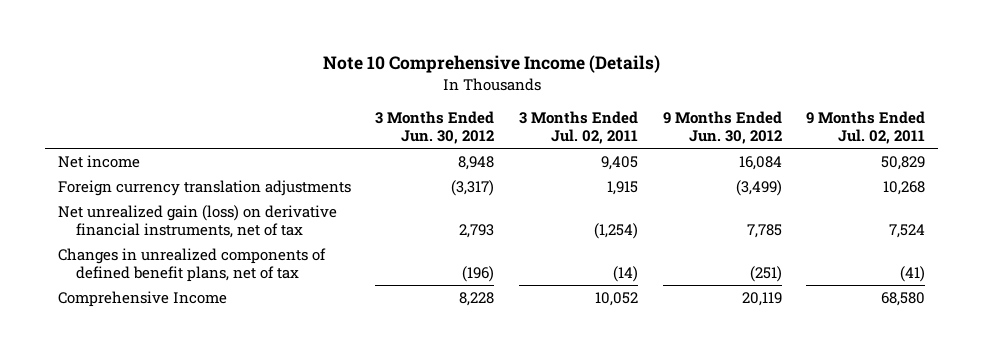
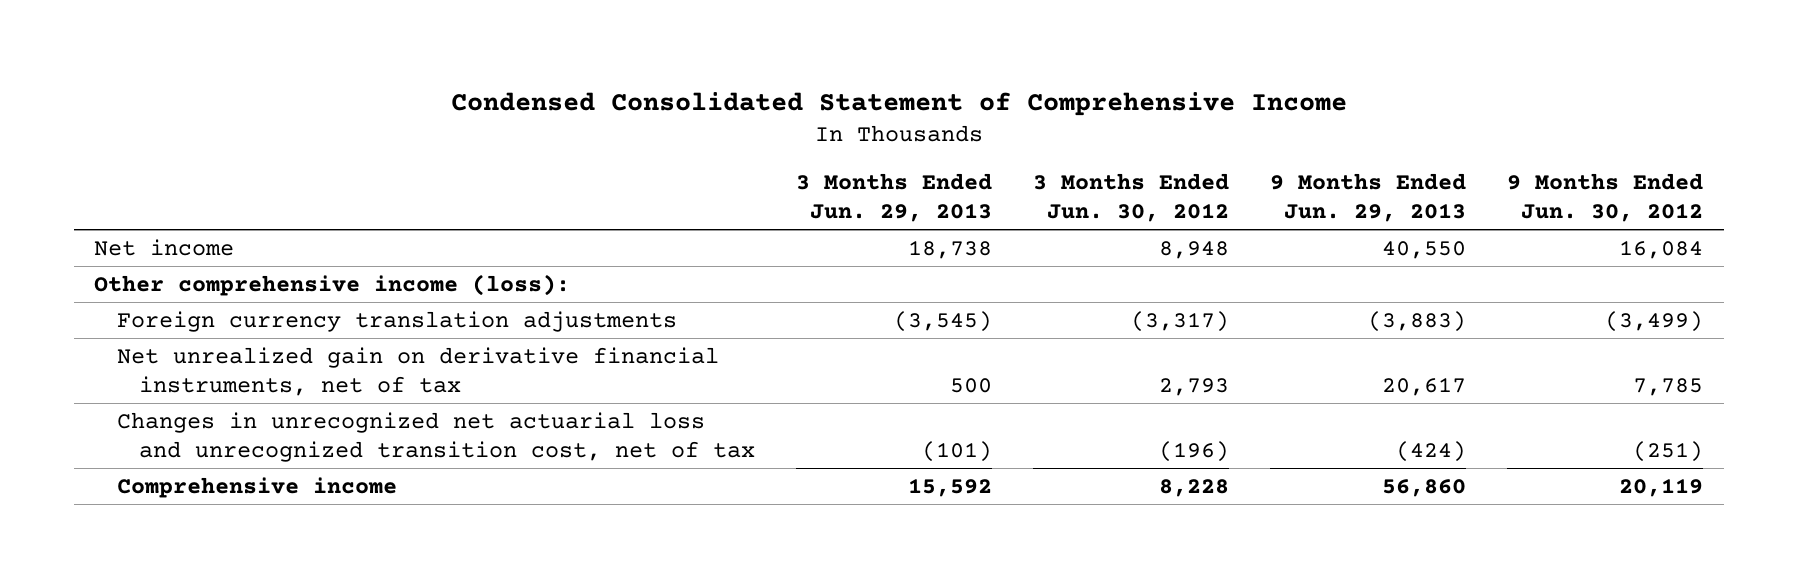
[322,55,660,74] Note 10 Comprehensive Income (Details) -> [450,91,1347,116] Condensed Consolidated Statement of Comprehensive Income
[519,110,639,145] 3 Months Ended Jul. 02, 2011 -> none
[806,110,926,145] 9 Months Ended Jul. 02, 2011 -> none
none -> [796,172,993,223] 3 Months Ended Jun. 29, 2013
none -> [1270,172,1467,223] 9 Months Ended Jun. 29, 2013
none -> [93,273,570,296] Other comprehensive income (loss):
[57,204,337,239] Net unrealized gain (loss) on derivative financial instruments, net of tax -> [116,346,719,396] Net unrealized gain on derivative financial instruments, net of tax
[57,247,326,283] Changes in unrealized components of defined benefit plans, net of tax -> [116,411,756,462] Changes in unrecognized net actuarial loss and unrecognized transition cost, net of tax
[57,290,227,307] Comprehensive Income -> [116,476,397,498] Comprehensive income

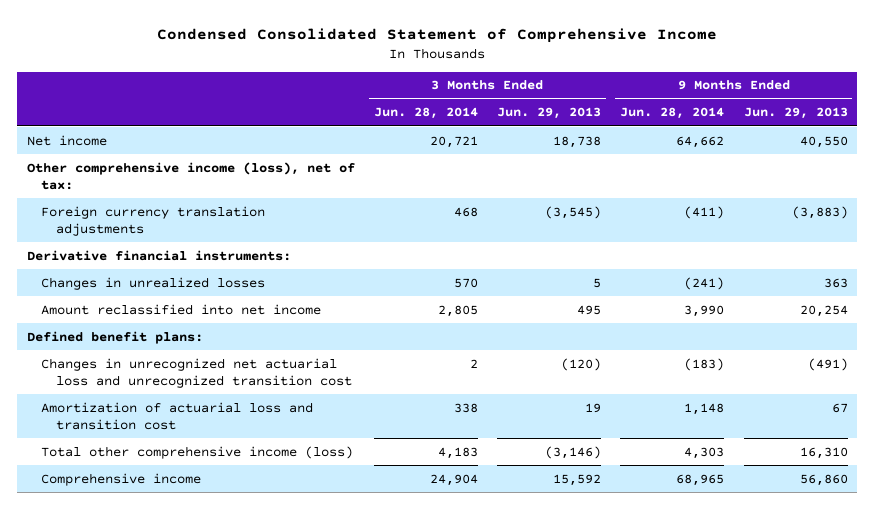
[1033,172,1230,223] 3 Months Ended Jun. 30, 2012 -> none
[1507,172,1704,223] 9 Months Ended Jun. 30, 2012 -> none
none -> [373,107,478,120] Jun. 28, 2014
none -> [620,107,725,120] Jun. 28, 2014
[93,273,570,296] Other comprehensive income (loss): -> [26,161,355,191] Other comprehensive income (loss), net of tax:
[116,346,719,396] Net unrealized gain on derivative financial instruments, net of tax -> none
none -> [26,249,291,261] Derivative financial instruments:
none -> [41,276,266,290] Changes in unrealized losses
none -> [41,303,322,315] Amount reclassified into net income
none -> [26,330,203,344] Defined benefit plans:
[116,411,756,462] Changes in unrecognized net actuarial loss and unrecognized transition cost, net of tax -> [41,357,353,389] Changes in unrecognized net actuarial loss and unrecognized transition cost
[922,440,993,462] (101) -> [561,357,602,371] (120)
[1396,440,1467,462] (424) -> [807,357,848,371] (491)
none -> [41,401,314,431] Amortization of actuarial loss and transition cost
none -> [41,445,354,459] Total other comprehensive income (loss)

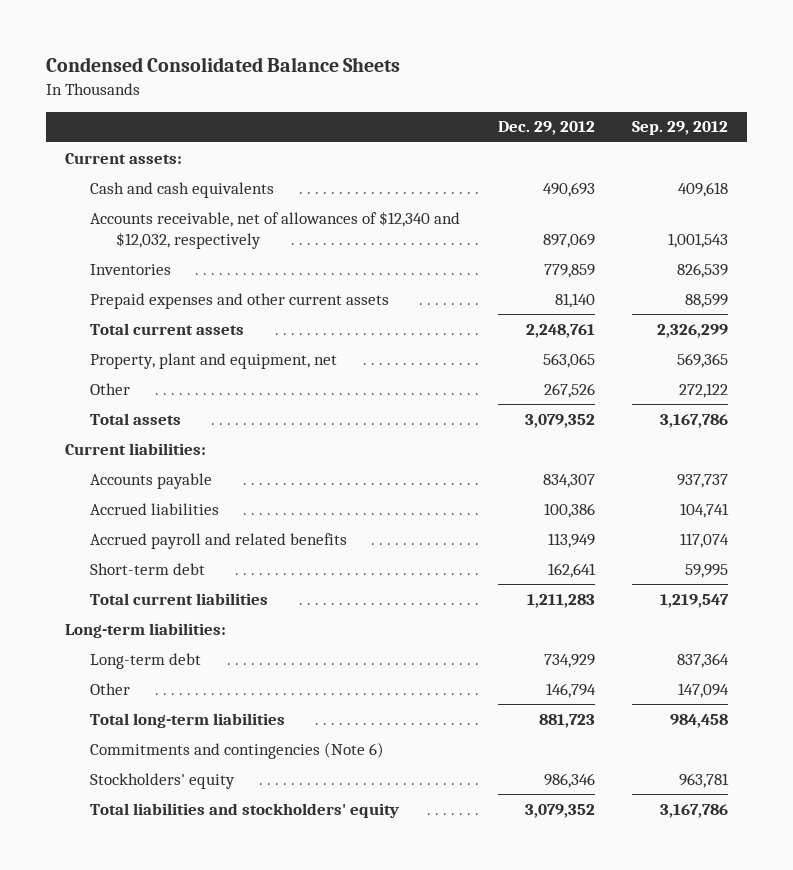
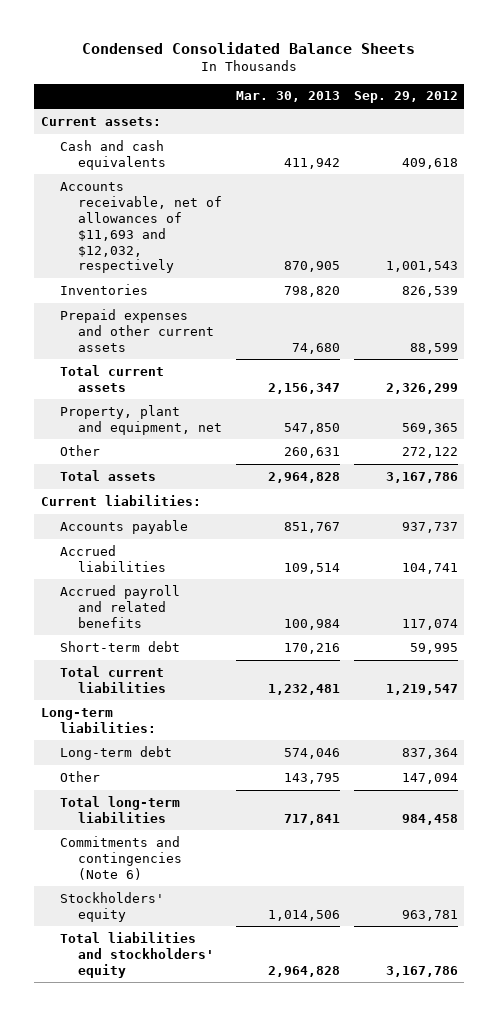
[497,121,595,136] Dec. 29, 2012 -> none
none -> [235,91,340,103] Mar. 30, 2013
[90,210,461,250] Accounts receivable, net of allowances of $12,340 and $12,032, respectively -> [59,181,223,274] Accounts receivable, net of allowances of $11,693 and $12,032, respectively

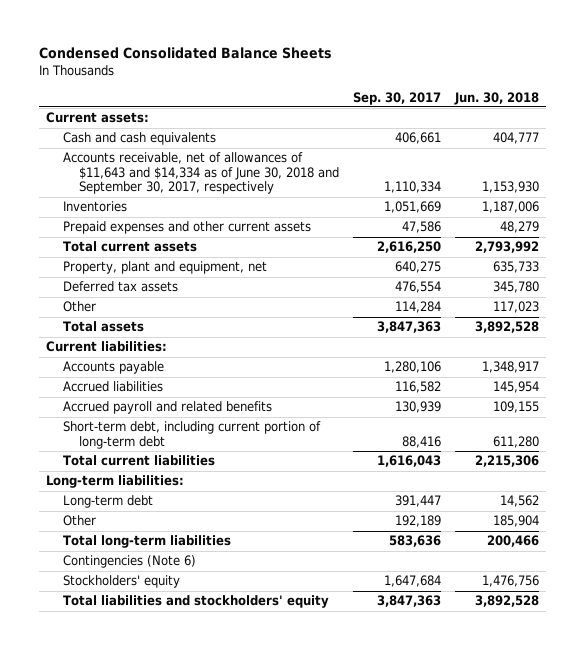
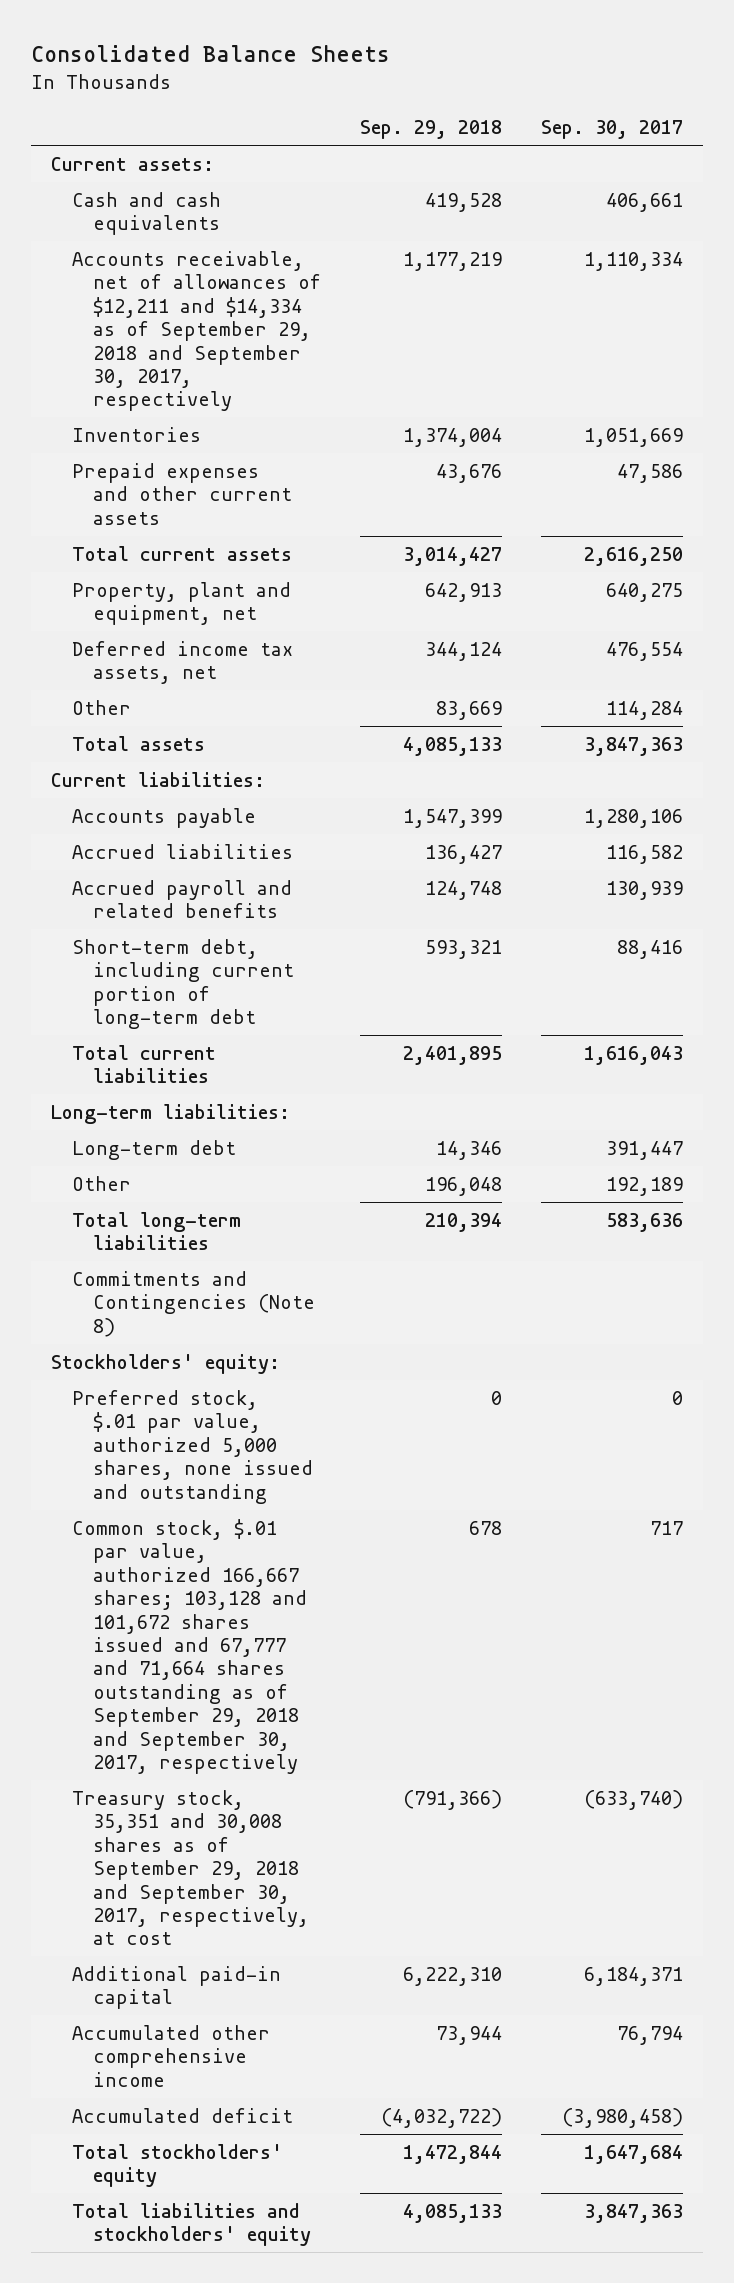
[38,47,332,60] Condensed Consolidated Balance Sheets -> [31,45,391,63] Consolidated Balance Sheets
[453,91,539,105] Jun. 30, 2018 -> none
none -> [359,119,502,139] Sep. 29, 2018
[62,152,340,195] Accounts receivable, net of allowances of $11,643 and $14,334 as of June 30, 2018 and September 30, 2017, respectively -> [71,250,321,412] Accounts receivable, net of allowances of $12,211 and $14,334 as of September 29, 2018 and September 30, 2017, respectively
[62,281,178,293] Deferred tax assets -> [71,640,293,685] Deferred income tax assets, net
[62,555,196,569] Contingencies (Note 6) -> [71,1270,315,1337] Commitments and Contingencies (Note 8)
none -> [50,1353,280,1374] Stockholders' equity:
none -> [71,1389,313,1504] Preferred stock, $.01 par value, authorized 5,000 shares, none issued and outstanding
none -> [71,1518,307,1774] Common stock, $.01 par value, authorized 166,667 shares; 103,128 and 101,672 shares issued and 67,777 and 71,664 shares outstanding as of September 29, 2018 and September 30, 2017, respectively
none -> [71,1789,309,1946] Treasury stock, 35,351 and 30,008 shares as of September 29, 2018 and September 30, 2017, respectively, at cost
none -> [71,1965,281,2010] Additional paid-in capital
none -> [71,2024,270,2087] Accumulated other comprehensive income
none -> [71,2107,293,2123] Accumulated deficit
[62,575,180,589] Stockholders' equity -> [71,2143,283,2188] Total stockholders' equity

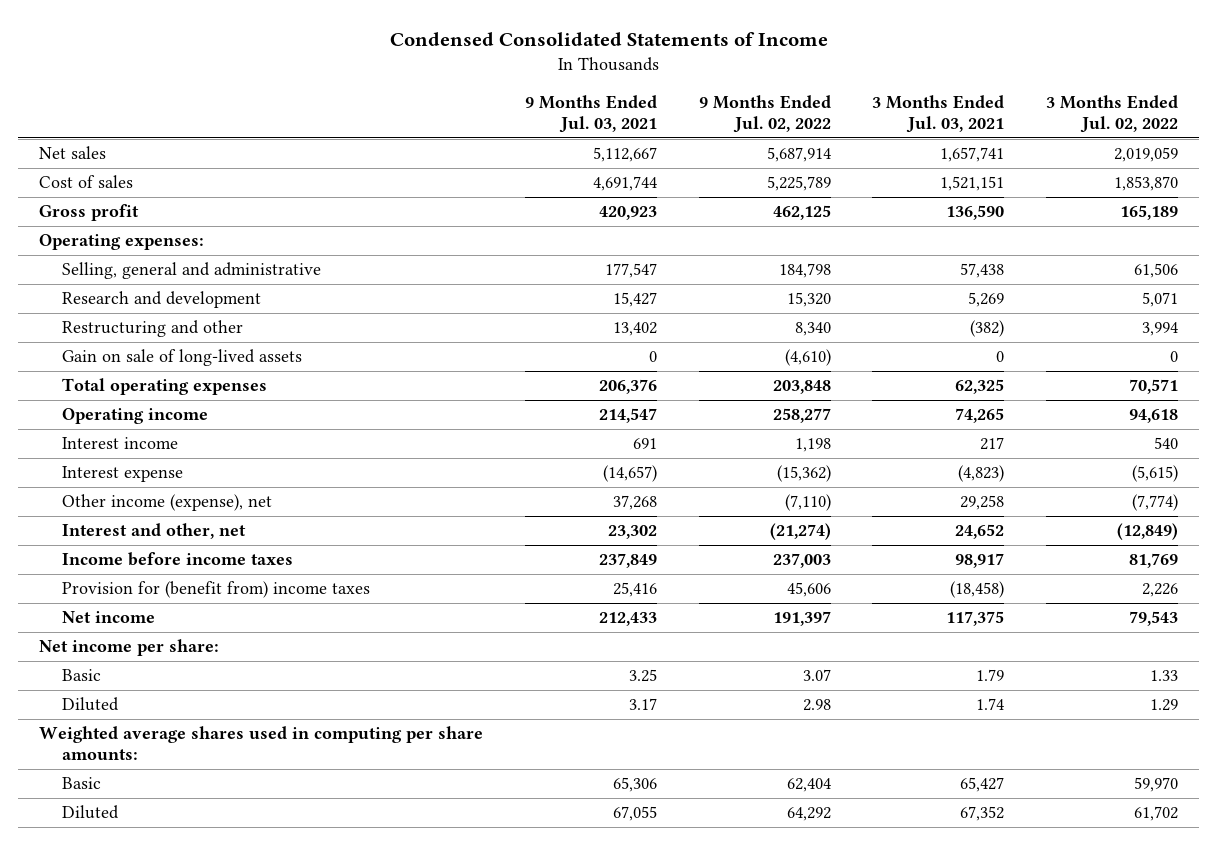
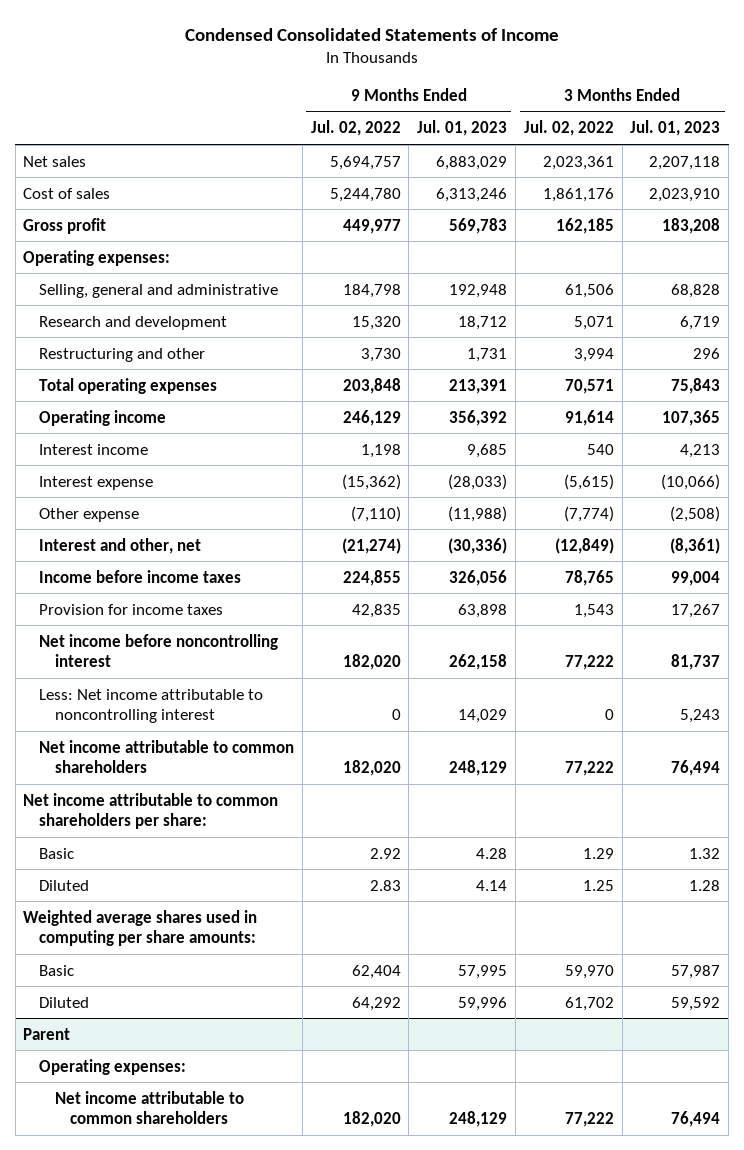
[524,95,657,134] 9 Months Ended Jul. 03, 2021 -> none
[872,95,1005,134] 3 Months Ended Jul. 03, 2021 -> none
none -> [417,120,508,137] Jul. 01, 2023
none -> [630,120,721,137] Jul. 01, 2023
[766,147,831,163] 5,687,914 -> [329,155,401,170] 5,694,757
[1114,147,1179,163] 2,019,059 -> [542,155,614,170] 2,023,361
[766,176,831,192] 5,225,789 -> [329,187,401,202] 5,244,780
[1114,176,1179,192] 1,853,870 -> [542,187,614,202] 1,861,176
[772,205,831,221] 462,125 -> [342,218,401,234] 449,977
[1120,205,1179,221] 165,189 -> [555,217,614,234] 162,185
[62,349,303,367] Gain on sale of long-lived assets -> none
[794,322,831,337] 8,340 -> [360,347,401,362] 3,730
[772,408,831,424] 258,277 -> [342,409,401,426] 246,129
[1129,409,1179,424] 94,618 -> [564,409,614,426] 91,614
[62,494,273,512] Other income (expense), net -> [39,507,140,522] Other expense
[772,553,831,569] 237,003 -> [342,569,401,586] 224,855
[1129,553,1179,569] 81,769 -> [564,569,614,586] 78,765
[62,581,371,599] Provision for (benefit from) income taxes -> [39,603,224,615] Provision for income taxes
[786,582,831,598] 45,606 -> [351,603,401,618] 42,835
[1142,583,1179,598] 2,226 -> [573,603,614,618] 1,543
none -> [39,633,279,668] Net income before noncontrolling interest
none -> [39,688,264,724] Less: Net income attributable to noncontrolling interest
[62,611,156,624] Net income -> [39,739,295,774] Net income attributable to common shareholders
[772,611,831,627] 191,397 -> [342,760,401,777] 182,020
[1129,611,1179,627] 79,543 -> [564,761,614,777] 77,222
[38,639,219,657] Net income per share: -> [23,792,279,830] Net income attributable to common shareholders per share:
[802,669,831,682] 3.07 -> [369,847,401,859] 2.92
[1150,670,1179,682] 1.33 -> [582,847,614,859] 1.29
[802,699,831,712] 2.98 -> [369,879,401,891] 2.83
[1150,699,1179,712] 1.29 -> [582,879,614,891] 1.25
none -> [23,1027,71,1040] Parent
none -> [39,1058,187,1075] Operating expenses:
none -> [54,1090,244,1125] Net income attributable to common shareholders

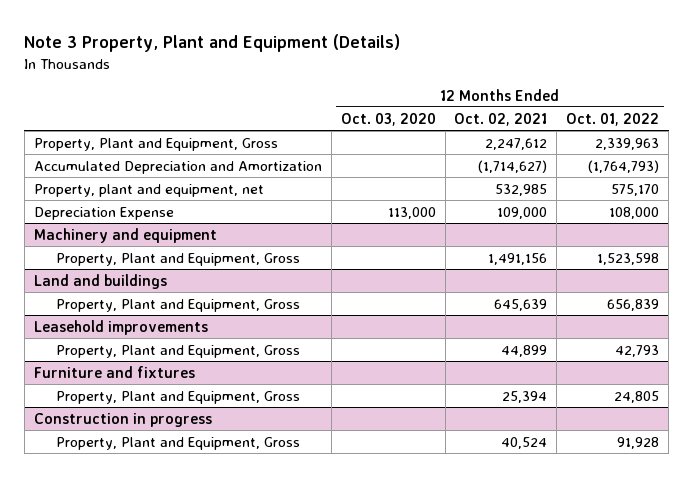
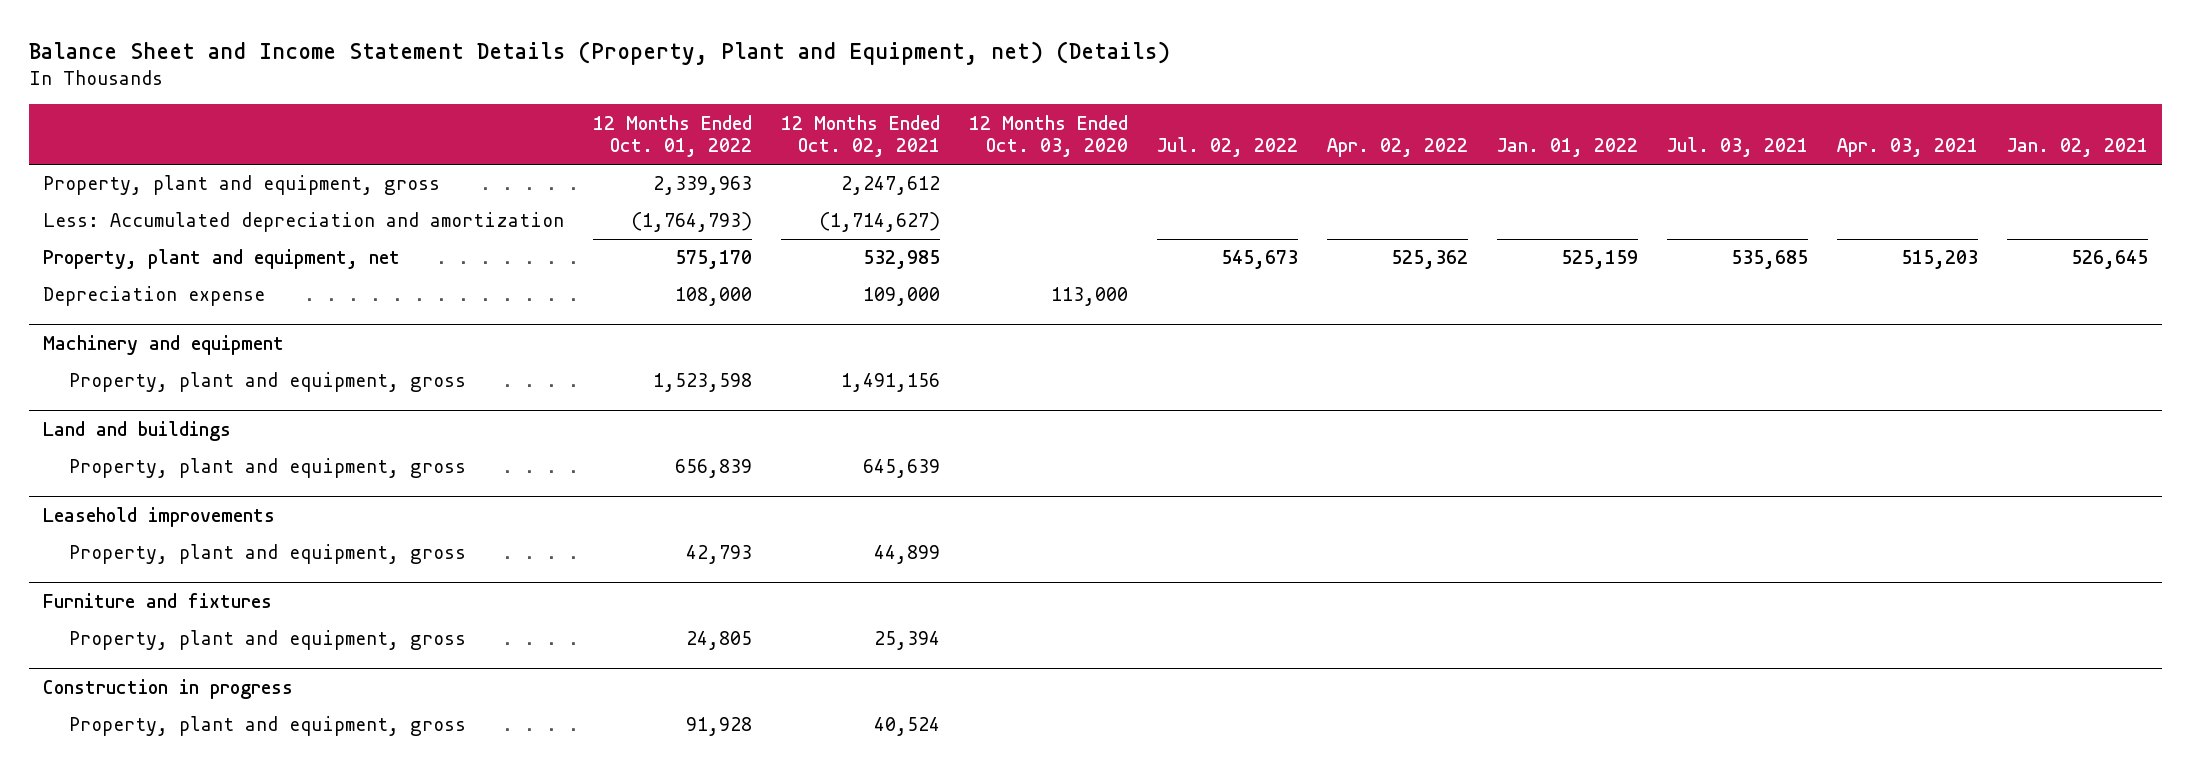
[24,34,401,53] Note 3 Property, Plant and Equipment (Details) -> [28,40,1170,65] Balance Sheet and Income Statement Details (Property, Plant and Equipment, net) (Details)
none -> [1157,137,1299,158] Jul. 02, 2022
none -> [1327,138,1469,158] Apr. 02, 2022
none -> [1497,138,1639,158] Jan. 01, 2022
none -> [1666,137,1808,158] Jul. 03, 2021
none -> [1836,138,1978,158] Apr. 03, 2021
none -> [2006,138,2148,158] Jan. 02, 2021
[33,137,278,151] Property, Plant and Equipment, Gross -> [43,175,441,196] Property, plant and equipment, gross
[33,160,322,174] Accumulated Depreciation and Amortization -> [43,212,565,233] Less: Accumulated depreciation and amortization
[33,206,174,220] Depreciation Expense -> [43,286,266,307] Depreciation expense
[56,252,301,266] Property, Plant and Equipment, Gross -> [69,372,467,393] Property, plant and equipment, gross
[56,298,301,312] Property, Plant and Equipment, Gross -> [69,458,467,479] Property, plant and equipment, gross
[56,344,301,358] Property, Plant and Equipment, Gross -> [69,544,467,565] Property, plant and equipment, gross
[56,390,301,404] Property, Plant and Equipment, Gross -> [69,630,467,651] Property, plant and equipment, gross
[56,436,301,450] Property, Plant and Equipment, Gross -> [69,716,467,737] Property, plant and equipment, gross

